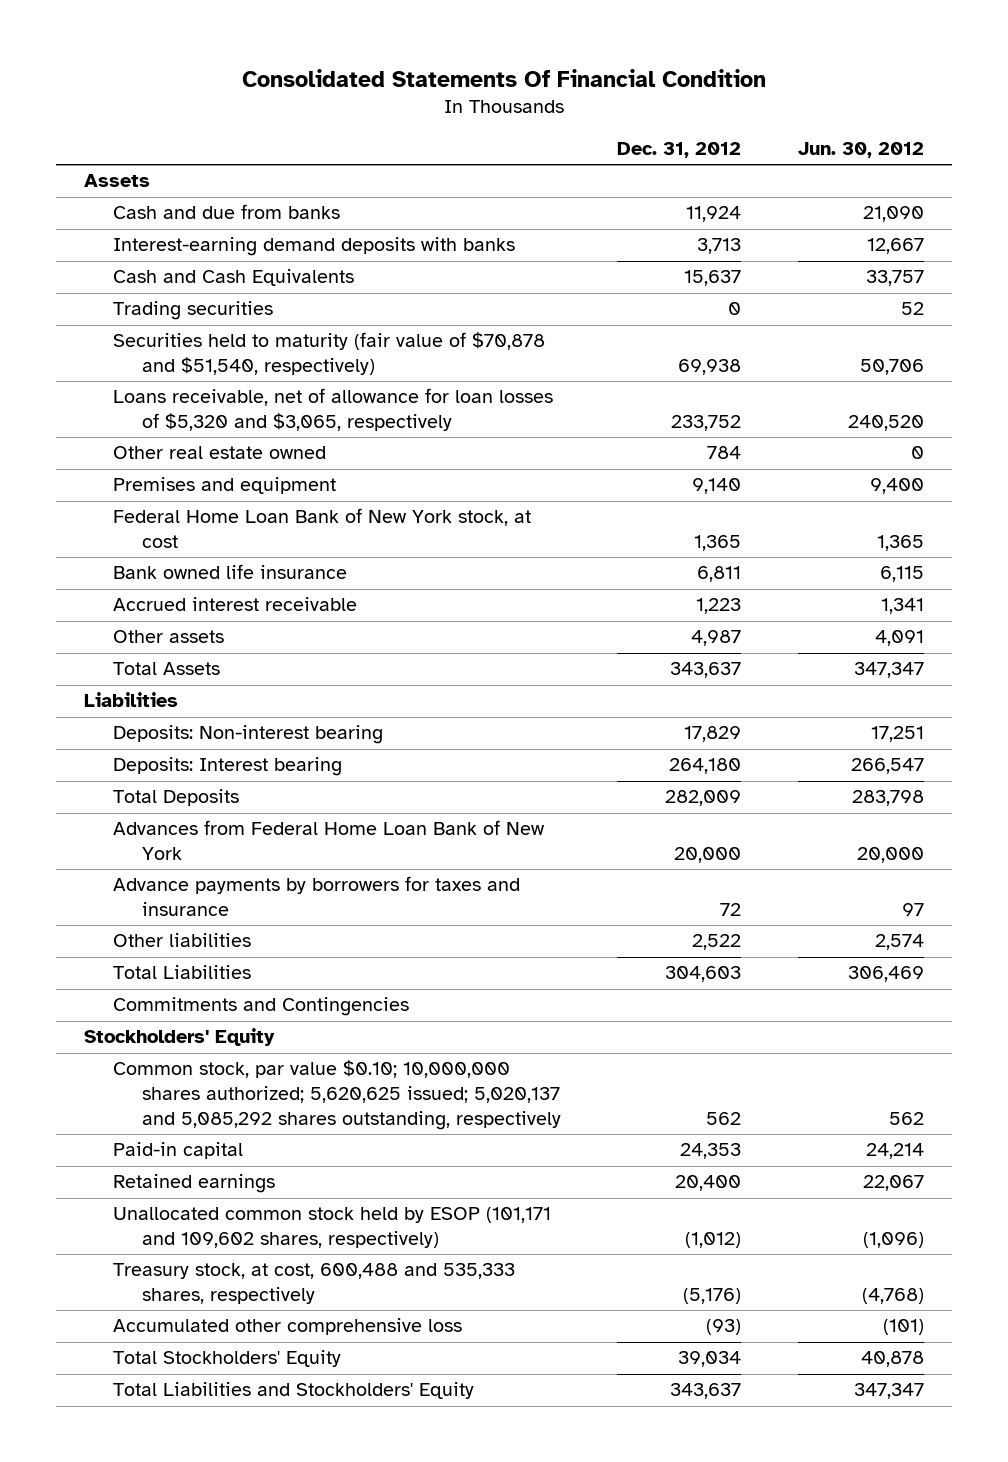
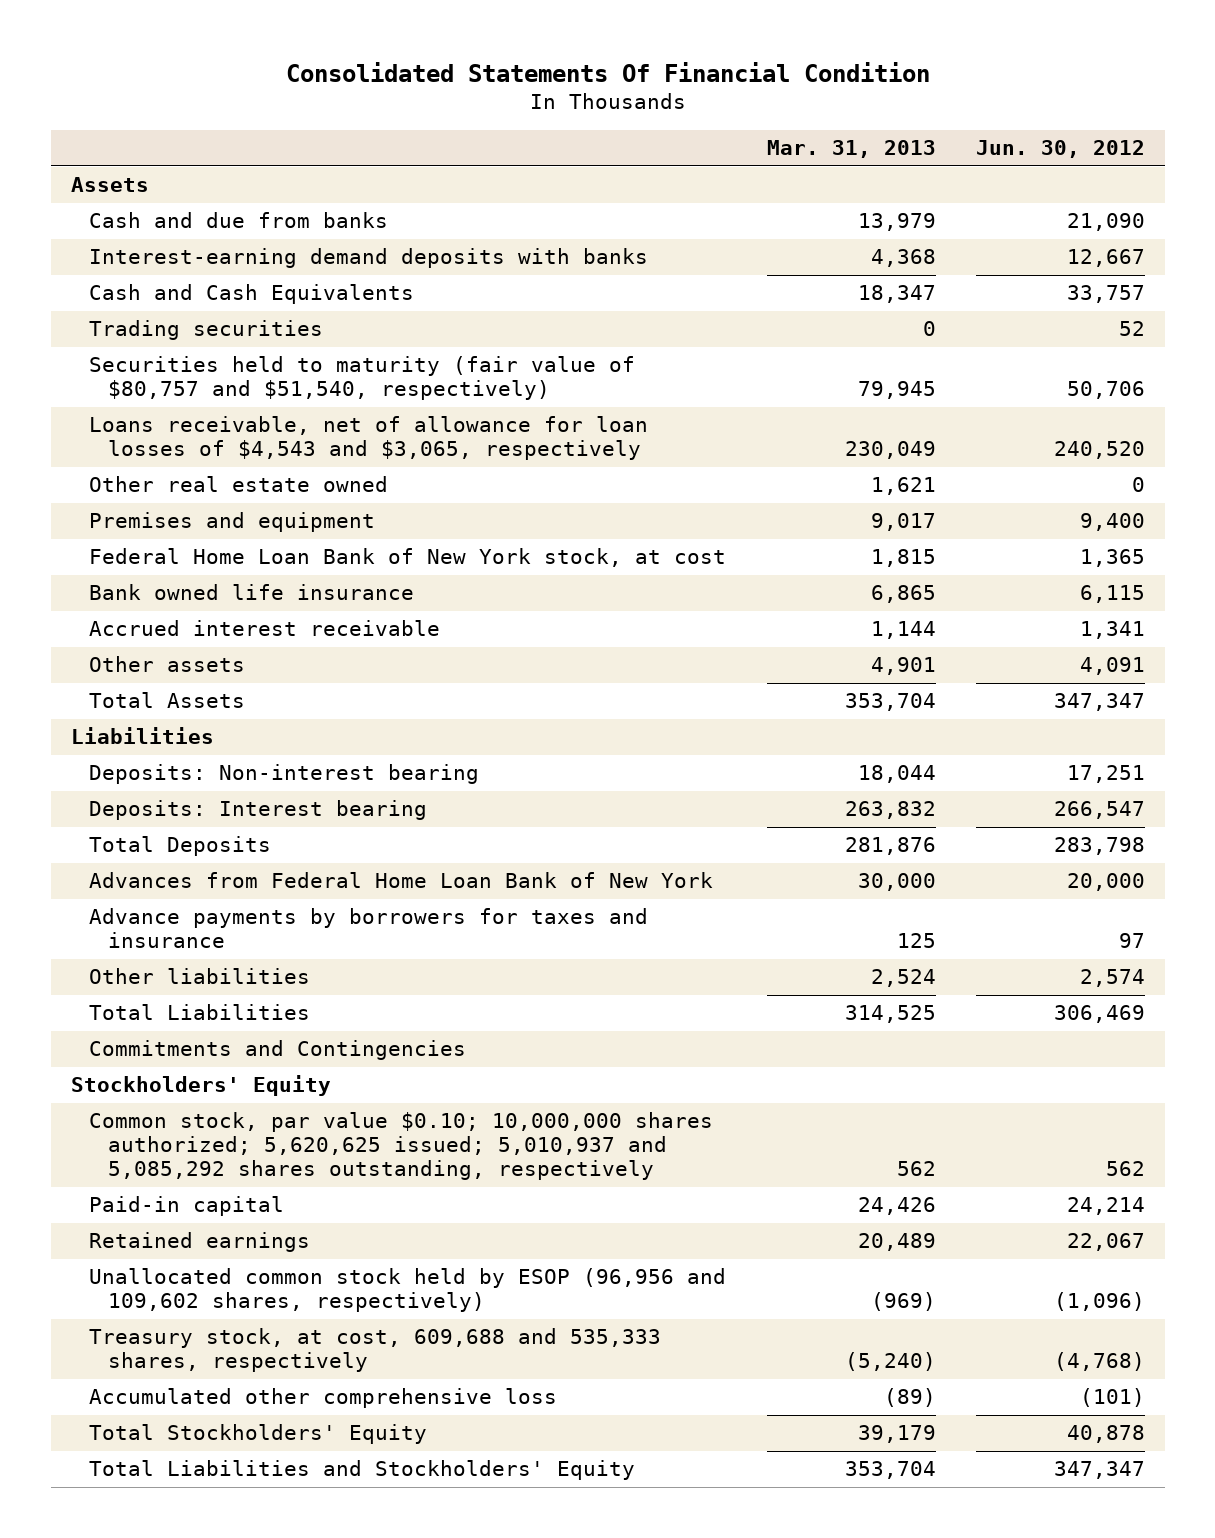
[617,142,742,159] Dec. 31, 2012 -> none
none -> [766,140,936,159] Mar. 31, 2013
[113,332,546,376] Securities held to maturity (fair value of $70,878 and $51,540, respectively) -> [89,356,636,401] Securities held to maturity (fair value of $80,757 and $51,540, respectively)
[113,388,554,432] Loans receivable, net of allowance for loan losses of $5,320 and $3,065, respectively -> [89,416,649,461] Loans receivable, net of allowance for loan losses of $4,543 and $3,065, respectively
[113,1060,561,1130] Common stock, par value $0.10; 10,000,000 shares authorized; 5,620,625 issued; 5,020,137 and 5,085,292 shares outstanding, respectively -> [89,1112,714,1181] Common stock, par value $0.10; 10,000,000 shares authorized; 5,620,625 issued; 5,010,937 and 5,085,292 shares outstanding, respectively
[113,1207,552,1249] Unallocated common stock held by ESOP (101,171 and 109,602 shares, respectively) -> [89,1268,727,1313] Unallocated common stock held by ESOP (96,956 and 109,602 shares, respectively)
[113,1263,516,1305] Treasury stock, at cost, 600,488 and 535,333 shares, respectively -> [89,1328,662,1373] Treasury stock, at cost, 609,688 and 535,333 shares, respectively

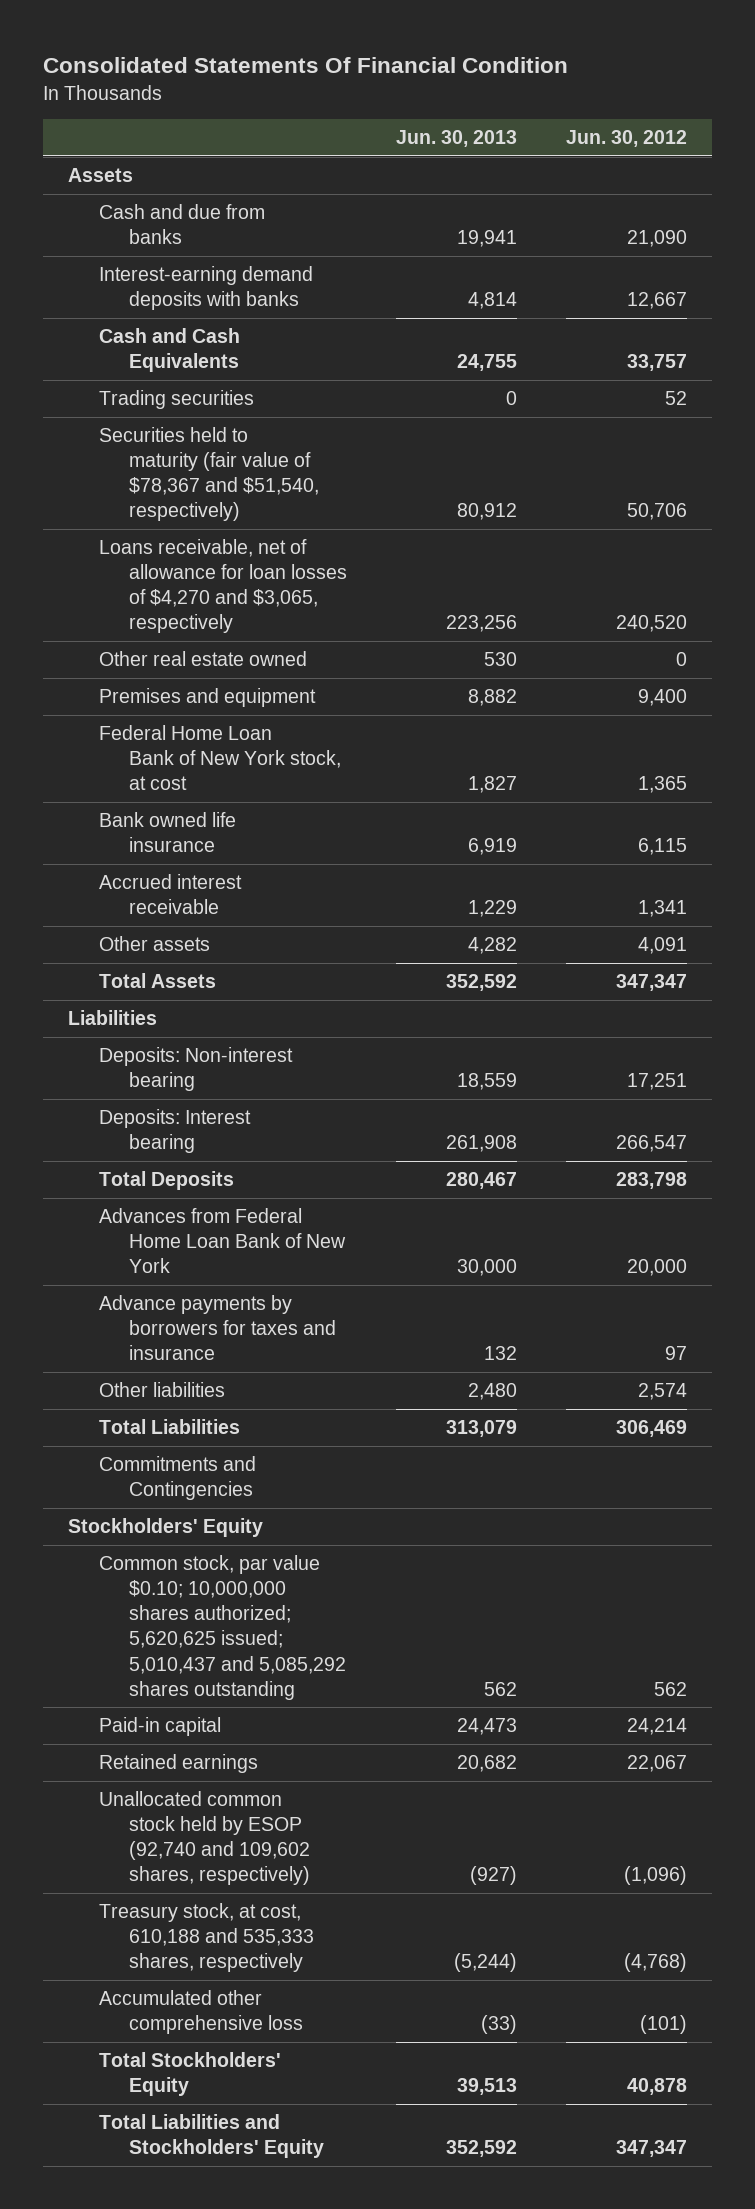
[766,140,936,159] Mar. 31, 2013 -> none
none -> [396,130,518,148] Jun. 30, 2013
[89,356,636,401] Securities held to maturity (fair value of $80,757 and $51,540, respectively) -> [98,426,320,522] Securities held to maturity (fair value of $78,367 and $51,540, respectively)
[89,416,649,461] Loans receivable, net of allowance for loan losses of $4,543 and $3,065, respectively -> [98,538,348,634] Loans receivable, net of allowance for loan losses of $4,270 and $3,065, respectively
[89,1112,714,1181] Common stock, par value $0.10; 10,000,000 shares authorized; 5,620,625 issued; 5,010,937 and 5,085,292 shares outstanding, respectively -> [98,1554,347,1700] Common stock, par value $0.10; 10,000,000 shares authorized; 5,620,625 issued; 5,010,437 and 5,085,292 shares outstanding
[89,1268,727,1313] Unallocated common stock held by ESOP (96,956 and 109,602 shares, respectively) -> [98,1790,311,1886] Unallocated common stock held by ESOP (92,740 and 109,602 shares, respectively)
[89,1328,662,1373] Treasury stock, at cost, 609,688 and 535,333 shares, respectively -> [98,1902,315,1973] Treasury stock, at cost, 610,188 and 535,333 shares, respectively

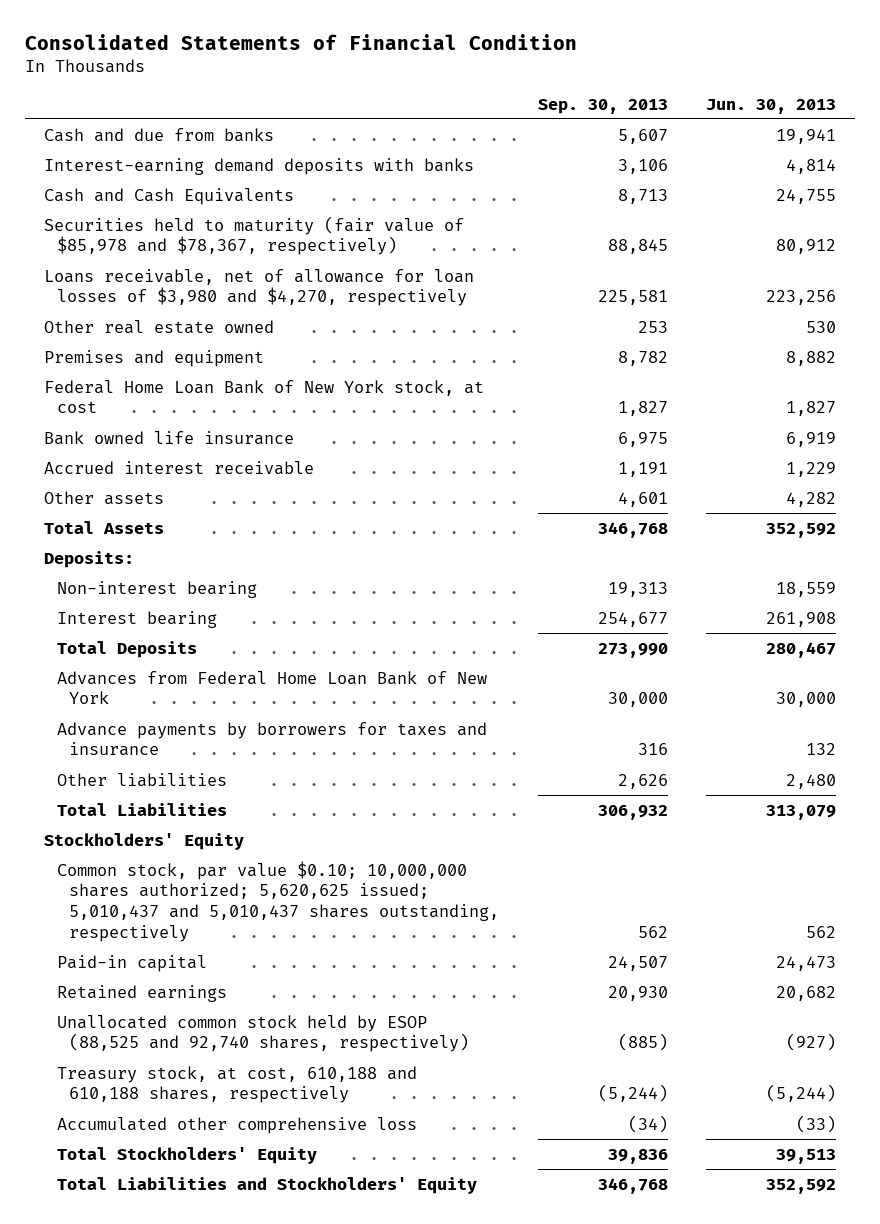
[43,57,569,74] Consolidated Statements Of Financial Condition -> [25,34,578,51] Consolidated Statements of Financial Condition
[566,130,688,148] Jun. 30, 2012 -> none
none -> [537,98,668,114] Sep. 30, 2013
[67,167,133,182] Assets -> none
[98,389,254,409] Trading securities -> none
[98,426,320,522] Securities held to maturity (fair value of $78,367 and $51,540, respectively) -> [44,215,465,256] Securities held to maturity (fair value of $85,978 and $78,367, respectively)
[98,538,348,634] Loans receivable, net of allowance for loan losses of $4,270 and $3,065, respectively -> [44,268,475,307] Loans receivable, net of allowance for loan losses of $3,980 and $4,270, respectively
[67,1009,157,1025] Liabilities -> none
none -> [44,550,135,568] Deposits:
[98,1046,293,1092] Deposits: Non-interest bearing -> [56,580,257,598] Non-interest bearing
[98,1108,251,1154] Deposits: Interest bearing -> [56,610,217,628] Interest bearing
[98,1455,256,1501] Commitments and Contingencies -> none
[98,1554,347,1700] Common stock, par value $0.10; 10,000,000 shares authorized; 5,620,625 issued; 5,010,437 and 5,085,292 shares outstanding -> [56,860,500,942] Common stock, par value $0.10; 10,000,000 shares authorized; 5,620,625 issued; 5,010,437 and 5,010,437 shares outstanding, respectively
[98,1790,311,1886] Unallocated common stock held by ESOP (92,740 and 109,602 shares, respectively) -> [56,1014,470,1053] Unallocated common stock held by ESOP (88,525 and 92,740 shares, respectively)
[98,1902,315,1973] Treasury stock, at cost, 610,188 and 535,333 shares, respectively -> [56,1065,417,1104] Treasury stock, at cost, 610,188 and 610,188 shares, respectively

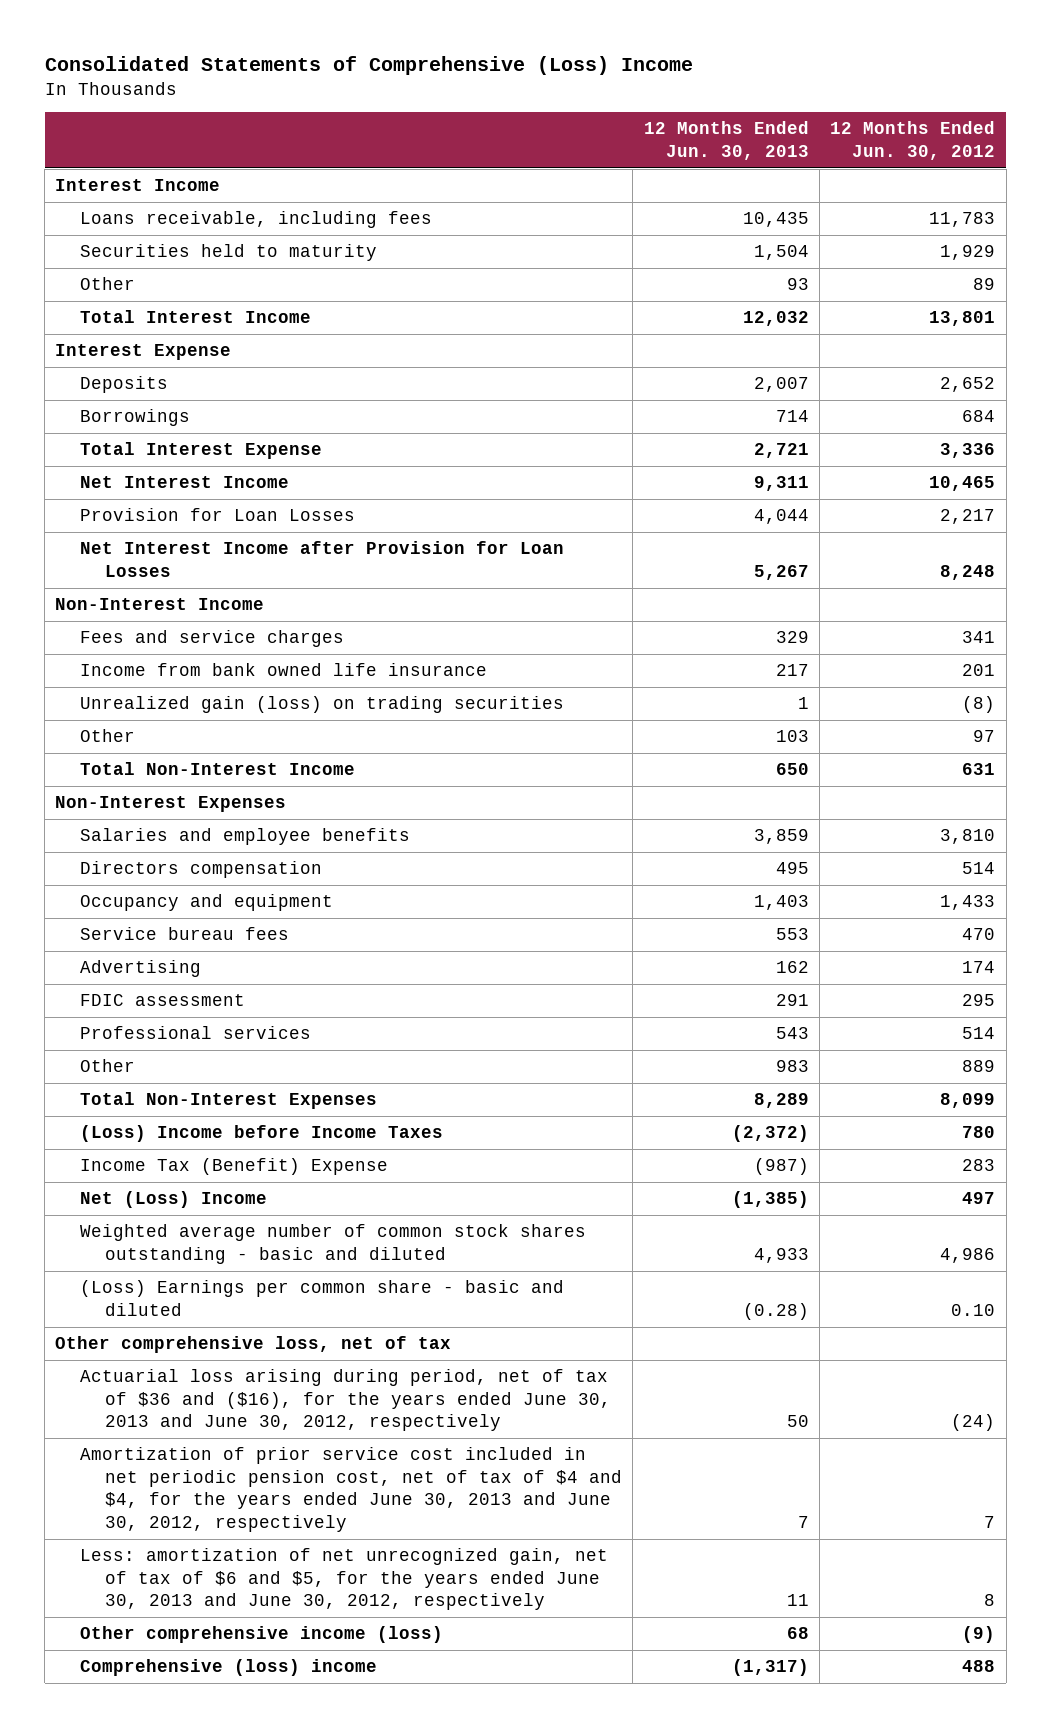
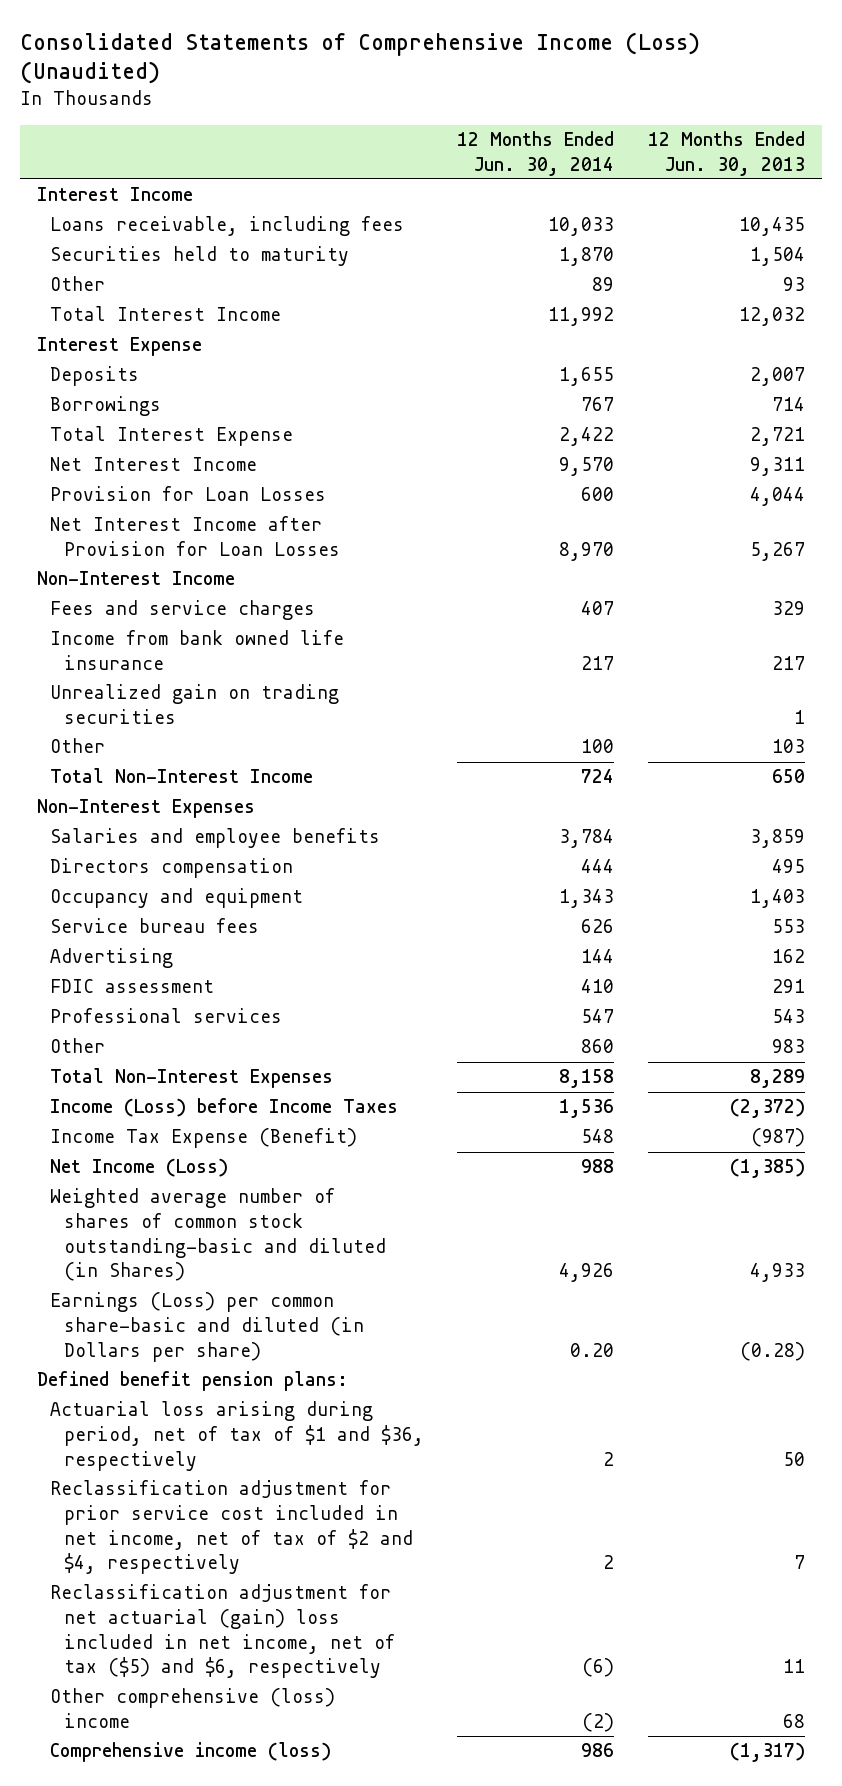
[44,56,693,76] Consolidated Statements of Comprehensive (Loss) Income -> [19,31,700,85] Consolidated Statements of Comprehensive Income (Loss) (Unaudited)
[830,121,996,160] 12 Months Ended Jun. 30, 2012 -> none
none -> [457,131,615,176] 12 Months Ended Jun. 30, 2014
[80,696,565,714] Unrealized gain (loss) on trading securities -> [50,684,340,725] Unrealized gain on trading securities
[55,1336,452,1354] Other comprehensive loss, net of tax -> none
[80,1548,609,1611] Less: amortization of net unrecognized gain, net of tax of $6 and $5, for the years ended June 30, 2013 and June 30, 2012, respectively -> none
[80,1125,444,1143] (Loss) Income before Income Taxes -> [50,1098,399,1118] Income (Loss) before Income Taxes
[80,1158,389,1176] Income Tax (Benefit) Expense -> [50,1128,358,1149] Income Tax Expense (Benefit)
[80,1191,268,1209] Net (Loss) Income -> [50,1158,229,1178] Net Income (Loss)
[80,1224,587,1264] Weighted average number of common stock shares outstanding - basic and diluted -> [50,1188,386,1282] Weighted average number of shares of common stock outstanding-basic and diluted (in Shares)
[80,1280,565,1316] (Loss) Earnings per common share - basic and diluted -> [50,1292,364,1362] Earnings (Loss) per common share-basic and diluted (in Dollars per share)
none -> [36,1371,348,1392] Defined benefit pension plans:
[80,1369,611,1432] Actuarial loss arising during period, net of tax of $36 and ($16), for the years ended June 30, 2013 and June 30, 2012, respectively -> [50,1401,424,1471] Actuarial loss arising during period, net of tax of $1 and $36, respectively
[80,1447,622,1532] Amortization of prior service cost included in net periodic pension cost, net of tax of $4 and $4, for the years ended June 30, 2013 and June 30, 2012, respectively -> [50,1480,413,1575] Reclassification adjustment for prior service cost included in net income, net of tax of $2 and $4, respectively
none -> [50,1584,395,1679] Reclassification adjustment for net actuarial (gain) loss included in net income, net of tax ($5) and $6, respectively
[80,1626,444,1644] Other comprehensive income (loss) -> [50,1688,336,1729] Other comprehensive (loss) income
[80,1659,378,1677] Comprehensive (loss) income -> [50,1742,332,1763] Comprehensive income (loss)

